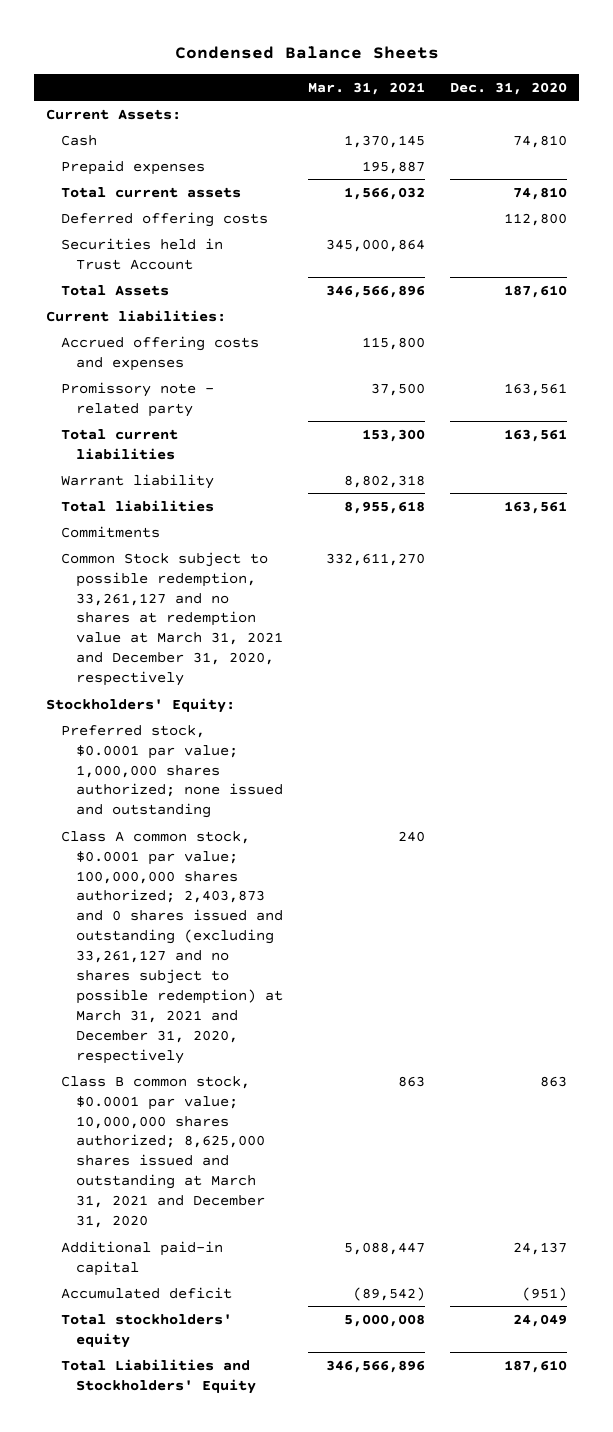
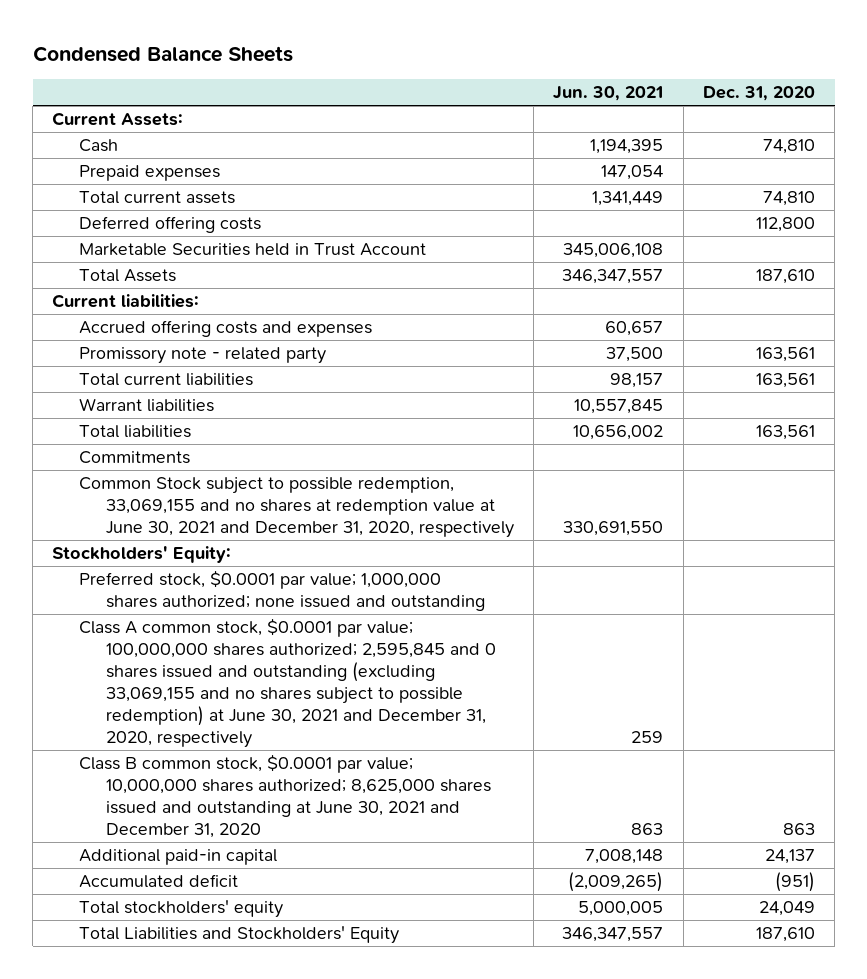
[307,81,425,95] Mar. 31, 2021 -> none
none -> [553,86,664,102] Jun. 30, 2021
[61,237,224,270] Securities held in Trust Account -> [79,243,427,257] Marketable Securities held in Trust Account
[61,473,215,489] Warrant liability -> [79,398,215,413] Warrant liabilities
[61,551,283,687] Common Stock subject to possible redemption, 33,261,127 and no shares at redemption value at March 31, 2021 and December 31, 2020, respectively -> [79,477,514,539] Common Stock subject to possible redemption, 33,069,155 and no shares at redemption value at June 30, 2021 and December 31, 2020, respectively
[61,830,283,1065] Class A common stock, $0.0001 par value; 100,000,000 shares authorized; 2,403,873 and 0 shares issued and outstanding (excluding 33,261,127 and no shares subject to possible redemption) at March 31, 2021 and December 31, 2020, respectively -> [79,618,496,748] Class A common stock, $0.0001 par value; 100,000,000 shares authorized; 2,595,845 and 0 shares issued and outstanding (excluding 33,069,155 and no shares subject to possible redemption) at June 30, 2021 and December 31, 2020, respectively
[61,1075,265,1229] Class B common stock, $0.0001 par value; 10,000,000 shares authorized; 8,625,000 shares issued and outstanding at March 31, 2021 and December 31, 2020 -> [79,754,491,838] Class B common stock, $0.0001 par value; 10,000,000 shares authorized; 8,625,000 shares issued and outstanding at June 30, 2021 and December 31, 2020

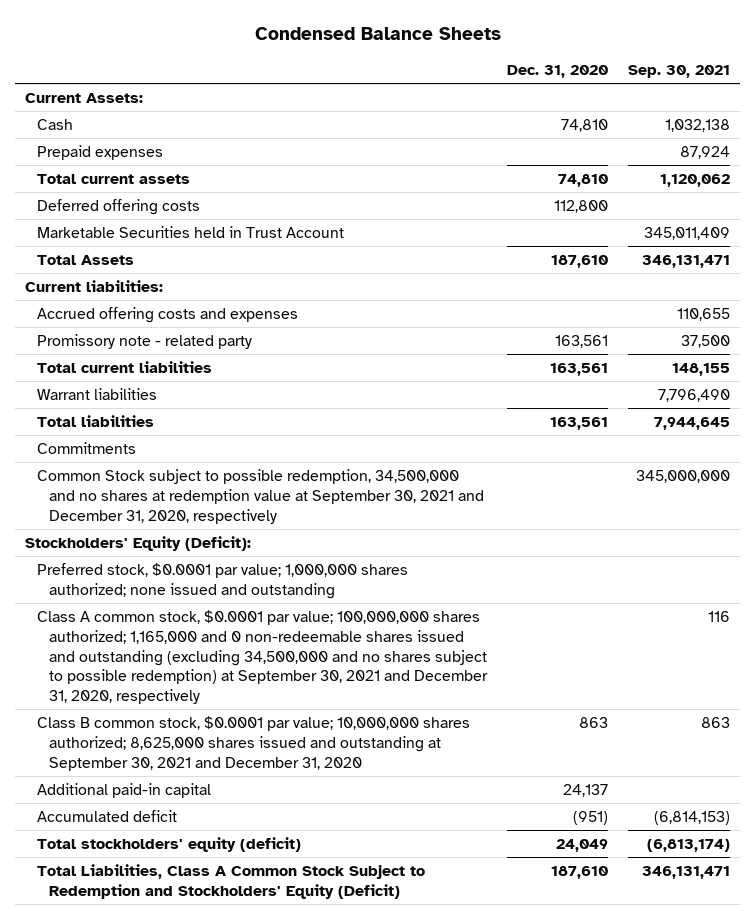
[553,86,664,102] Jun. 30, 2021 -> none
none -> [628,65,731,79] Sep. 30, 2021
[79,477,514,539] Common Stock subject to possible redemption, 33,069,155 and no shares at redemption value at June 30, 2021 and December 31, 2020, respectively -> [37,469,484,524] Common Stock subject to possible redemption, 34,500,000 and no shares at redemption value at September 30, 2021 and December 31, 2020, respectively
[52,546,232,564] Stockholders' Equity: -> [25,536,252,552] Stockholders' Equity (Deficit):
[79,618,496,748] Class A common stock, $0.0001 par value; 100,000,000 shares authorized; 2,595,845 and 0 shares issued and outstanding (excluding 33,069,155 and no shares subject to possible redemption) at June 30, 2021 and December 31, 2020, respectively -> [37,610,488,705] Class A common stock, $0.0001 par value; 100,000,000 shares authorized; 1,165,000 and 0 non-redeemable shares issued and outstanding (excluding 34,500,000 and no shares subject to possible redemption) at September 30, 2021 and December 31, 2020, respectively
[79,754,491,838] Class B common stock, $0.0001 par value; 10,000,000 shares authorized; 8,625,000 shares issued and outstanding at June 30, 2021 and December 31, 2020 -> [37,716,471,771] Class B common stock, $0.0001 par value; 10,000,000 shares authorized; 8,625,000 shares issued and outstanding at September 30, 2021 and December 31, 2020
[79,900,284,919] Total stockholders' equity -> [37,837,302,853] Total stockholders' equity (deficit)
[79,926,400,945] Total Liabilities and Stockholders' Equity -> [37,864,426,899] Total Liabilities, Class A Common Stock Subject to Redemption and Stockholders' Equity (Deficit)

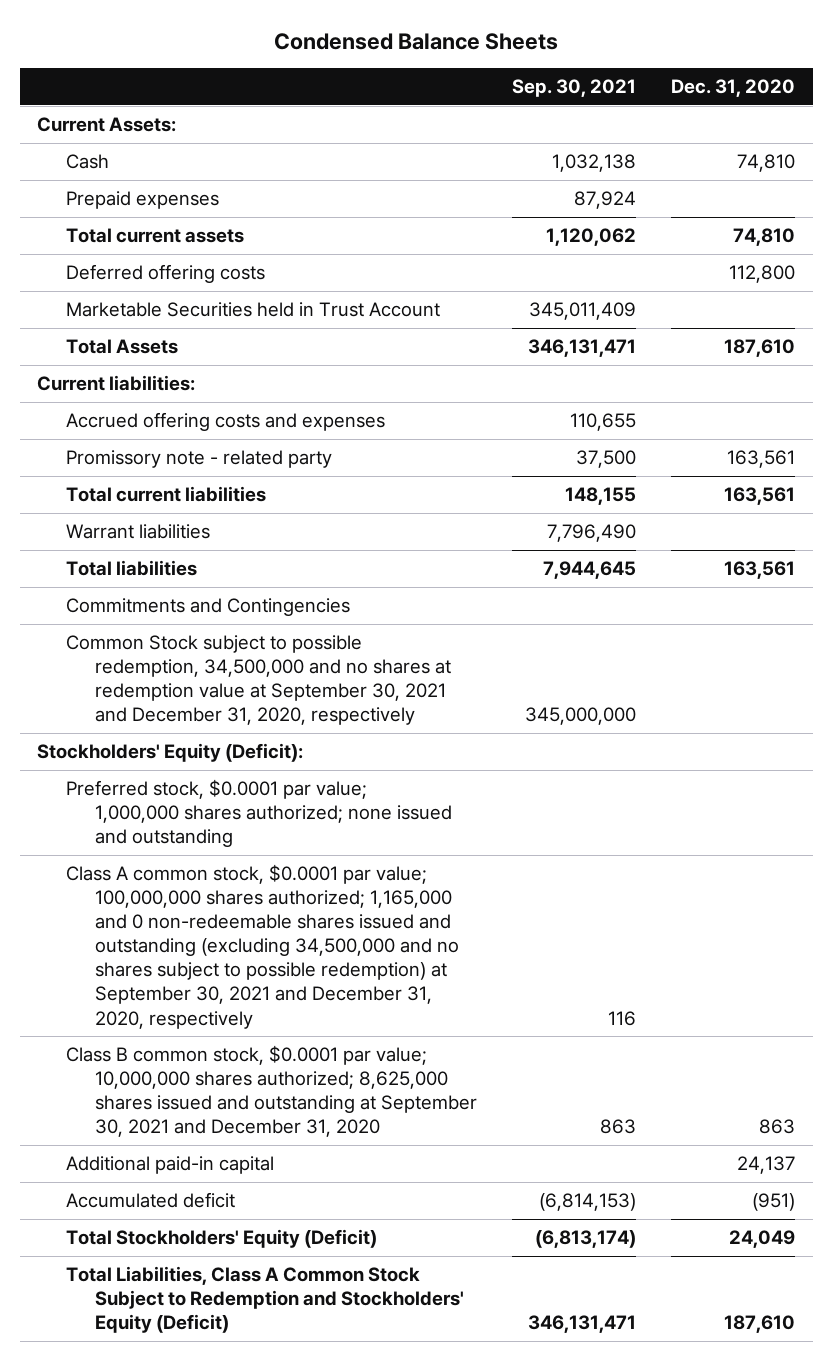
[37,442,137,455] Commitments -> [66,598,351,617] Commitments and Contingencies
[37,837,302,853] Total stockholders' equity (deficit) -> [66,1229,378,1249] Total Stockholders' Equity (Deficit)

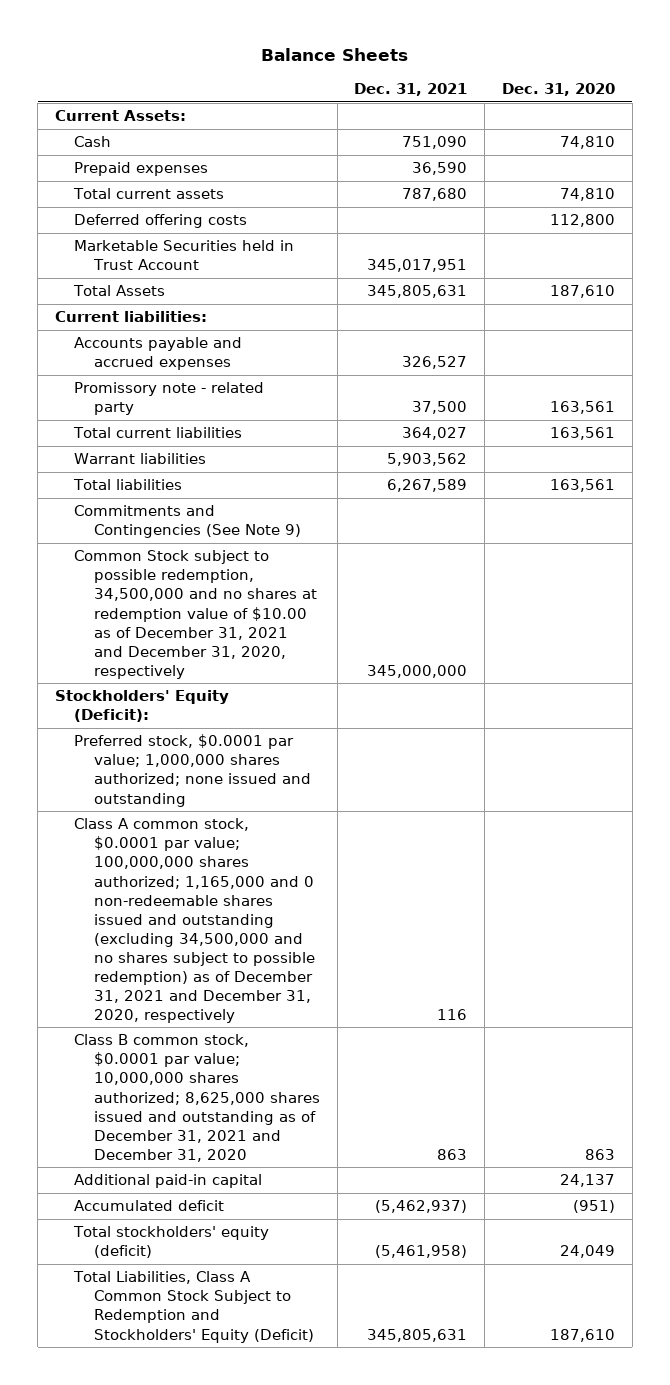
[274,33,559,51] Condensed Balance Sheets -> [260,47,408,61] Balance Sheets
[512,79,637,98] Sep. 30, 2021 -> none
none -> [354,82,468,96] Dec. 31, 2021
[66,412,386,432] Accrued offering costs and expenses -> none
none -> [74,337,243,371] Accounts payable and accrued expenses
[66,598,351,617] Commitments and Contingencies -> [74,505,301,539] Commitments and Contingencies (See Note 9)
[66,635,452,726] Common Stock subject to possible redemption, 34,500,000 and no shares at redemption value at September 30, 2021 and December 31, 2020, respectively -> [74,550,317,679] Common Stock subject to possible redemption, 34,500,000 and no shares at redemption value of $10.00 as of December 31, 2021 and December 31, 2020, respectively
[66,864,460,1029] Class A common stock, $0.0001 par value; 100,000,000 shares authorized; 1,165,000 and 0 non-redeemable shares issued and outstanding (excluding 34,500,000 and no shares subject to possible redemption) at September 30, 2021 and December 31, 2020, respectively -> [74,818,315,1023] Class A common stock, $0.0001 par value; 100,000,000 shares authorized; 1,165,000 and 0 non-redeemable shares issued and outstanding (excluding 34,500,000 and no shares subject to possible redemption) as of December 31, 2021 and December 31, 2020, respectively
[66,1045,478,1138] Class B common stock, $0.0001 par value; 10,000,000 shares authorized; 8,625,000 shares issued and outstanding at September 30, 2021 and December 31, 2020 -> [74,1034,320,1162] Class B common stock, $0.0001 par value; 10,000,000 shares authorized; 8,625,000 shares issued and outstanding as of December 31, 2021 and December 31, 2020
[66,1229,378,1249] Total Stockholders' Equity (Deficit) -> [73,1226,270,1259] Total stockholders' equity (deficit)

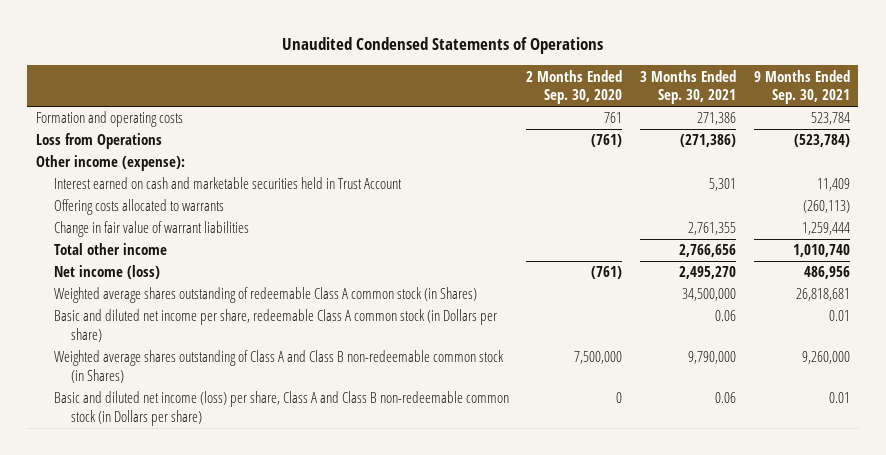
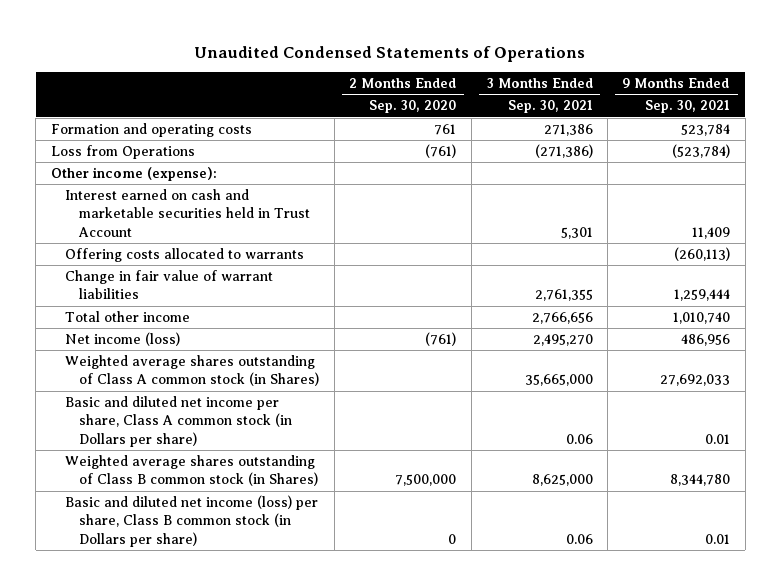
[53,287,477,304] Weighted average shares outstanding of redeemable Class A common stock (in Shares) -> [64,355,320,387] Weighted average shares outstanding of Class A common stock (in Shares)
[681,288,736,302] 34,500,000 -> [524,374,593,387] 35,665,000
[795,288,850,302] 26,818,681 -> [659,374,730,387] 27,692,033
[53,309,497,343] Basic and diluted net income per share, redeemable Class A common stock (in Dollars per share) -> [64,396,293,447] Basic and diluted net income per share, Class A common stock (in Dollars per share)
[53,350,504,384] Weighted average shares outstanding of Class A and Class B non-redeemable common stock (in Shares) -> [64,455,319,487] Weighted average shares outstanding of Class B common stock (in Shares)
[687,351,736,365] 9,790,000 -> [531,474,593,487] 8,625,000
[801,351,850,365] 9,260,000 -> [669,474,730,487] 8,344,780
[53,391,509,427] Basic and diluted net income (loss) per share, Class A and Class B non-redeemable common stock (in Dollars per share) -> [64,495,318,547] Basic and diluted net income (loss) per share, Class B common stock (in Dollars per share)

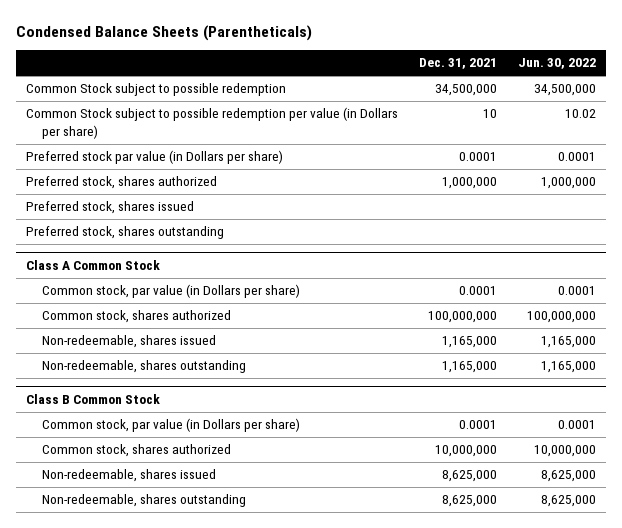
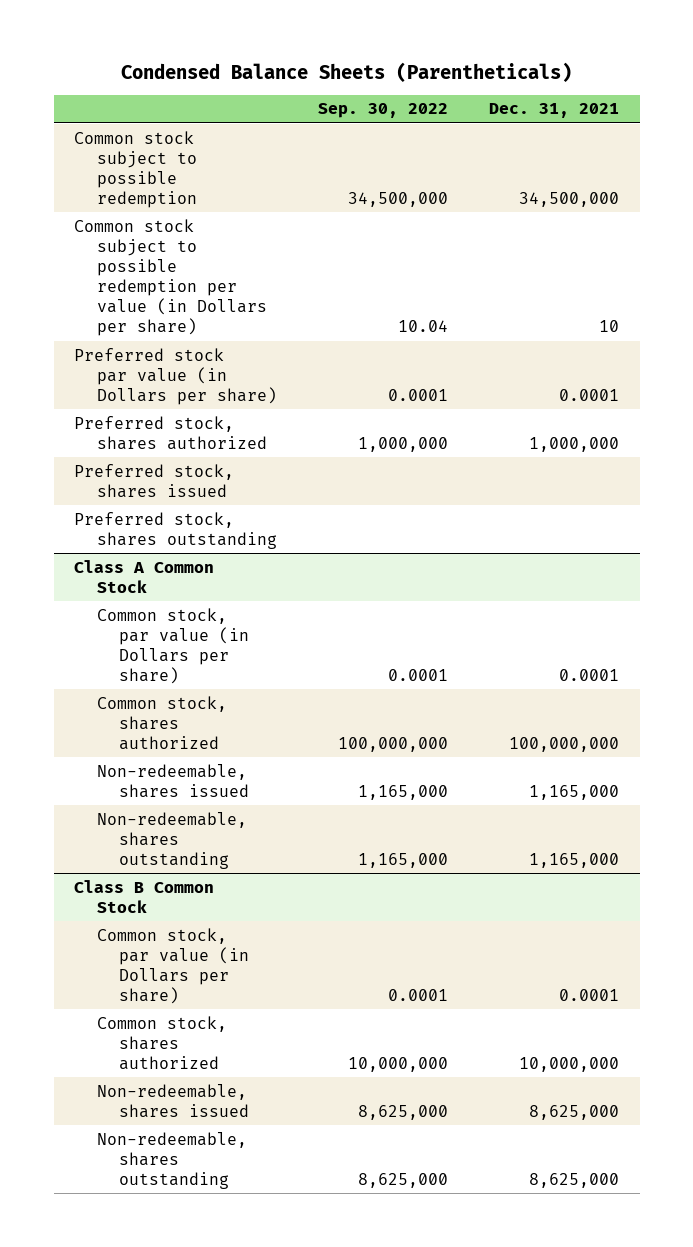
[517,58,596,70] Jun. 30, 2022 -> none
none -> [317,103,448,119] Sep. 30, 2022
[26,83,287,97] Common Stock subject to possible redemption -> [74,130,197,209] Common stock subject to possible redemption
[26,107,399,139] Common Stock subject to possible redemption per value (in Dollars per share) -> [74,218,267,337] Common stock subject to possible redemption per value (in Dollars per share)

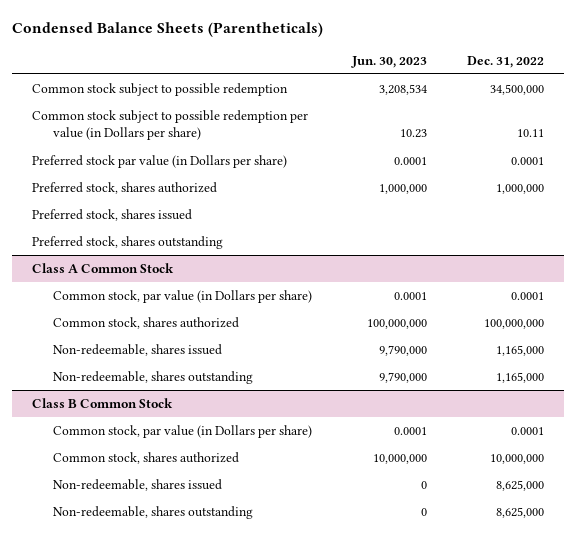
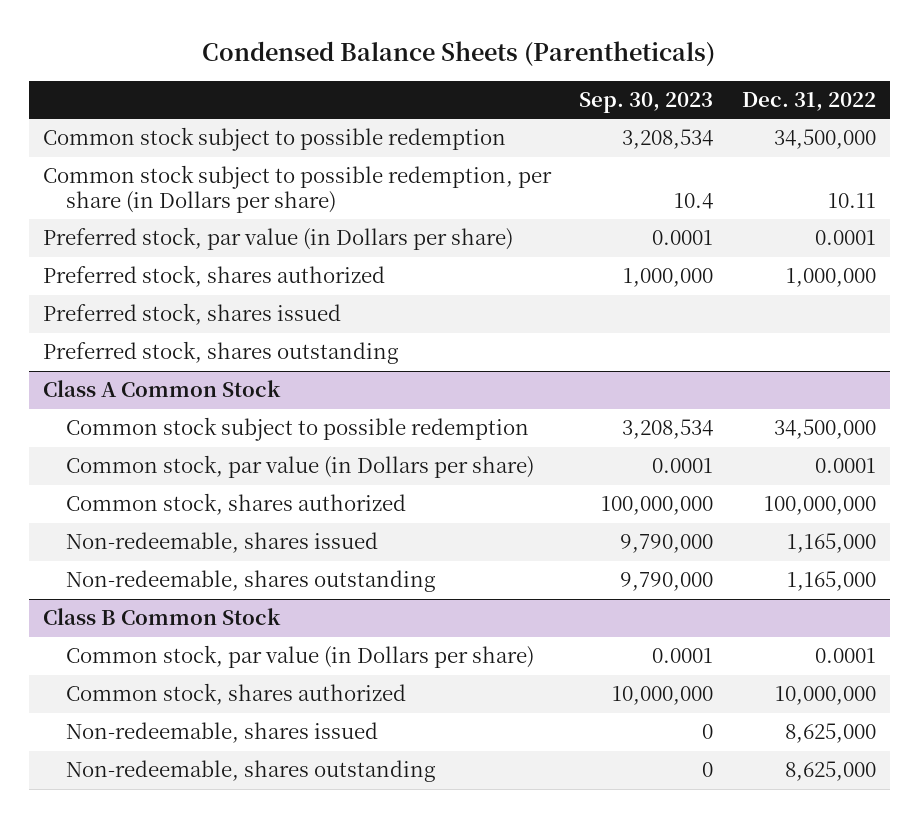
[351,55,428,68] Jun. 30, 2023 -> none
none -> [579,92,714,114] Sep. 30, 2023
[32,109,309,141] Common stock subject to possible redemption per value (in Dollars per share) -> [43,165,553,214] Common stock subject to possible redemption, per share (in Dollars per share)
[32,154,288,168] Preferred stock par value (in Dollars per share) -> [43,227,514,251] Preferred stock, par value (in Dollars per share)
none -> [65,417,529,442] Common stock subject to possible redemption

